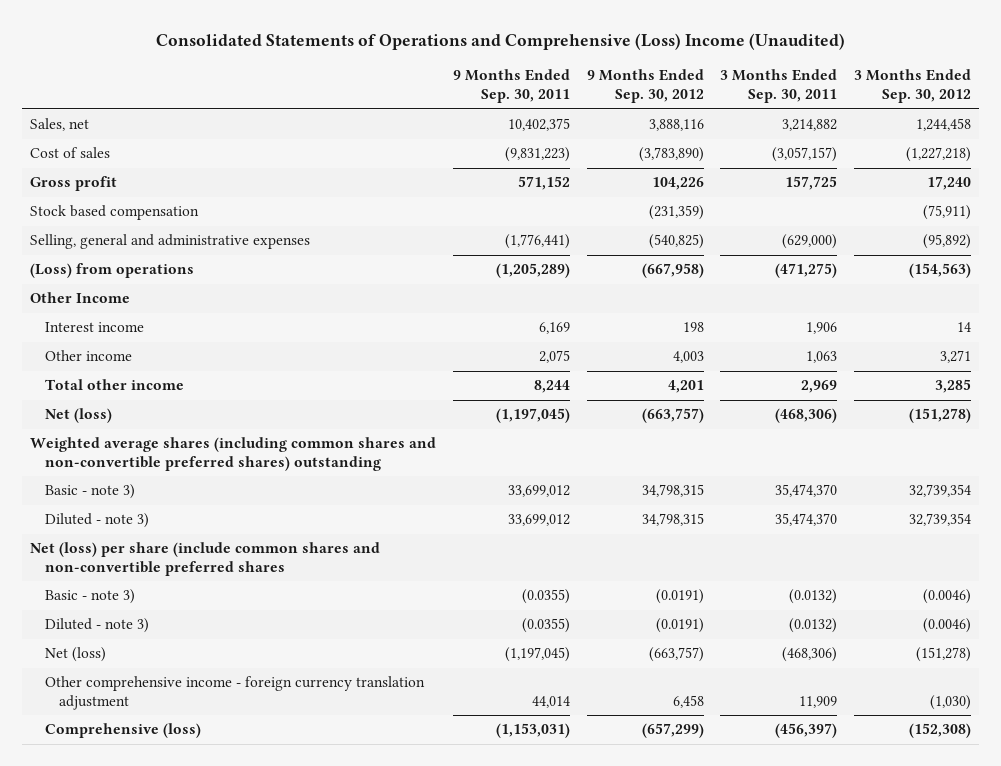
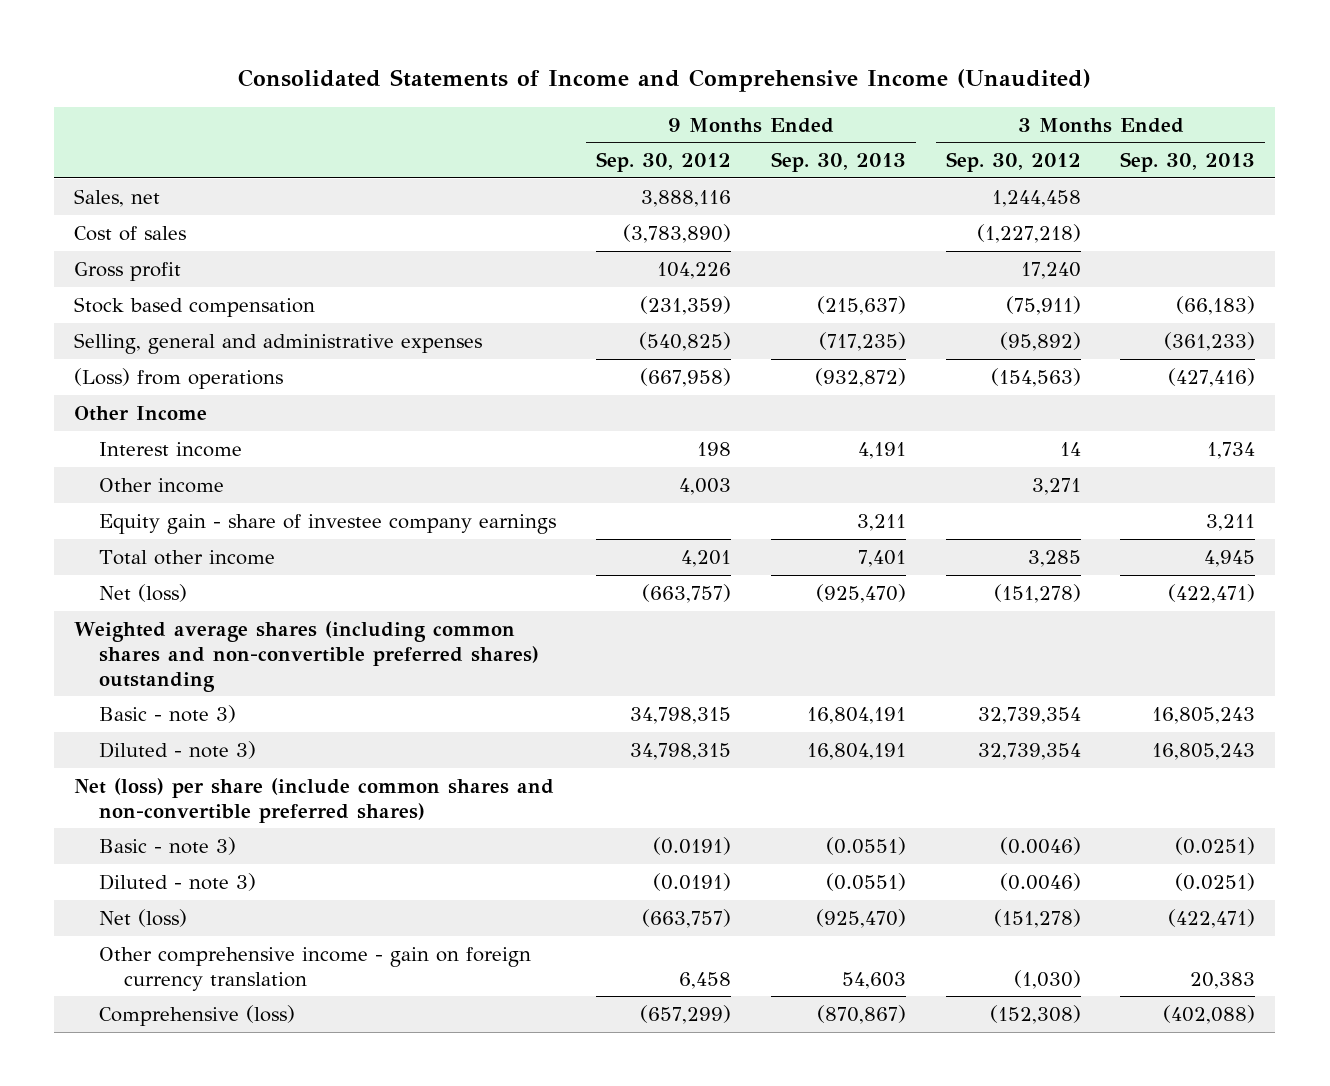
[155,32,845,50] Consolidated Statements of Operations and Comprehensive (Loss) Income (Unaudited) -> [237,69,1091,93] Consolidated Statements of Income and Comprehensive Income (Unaudited)
[452,69,570,104] 9 Months Ended Sep. 30, 2011 -> none
[720,69,838,104] 3 Months Ended Sep. 30, 2011 -> none
none -> [770,152,906,173] Sep. 30, 2013
none -> [1120,152,1256,173] Sep. 30, 2013
none -> [99,513,557,534] Equity gain - share of investee company earnings
[30,542,381,577] Net (loss) per share (include common shares and non-convertible preferred shares -> [74,777,555,823] Net (loss) per share (include common shares and non-convertible preferred shares)
[44,676,425,711] Other comprehensive income - foreign currency translation adjustment -> [99,946,532,991] Other comprehensive income - gain on foreign currency translation

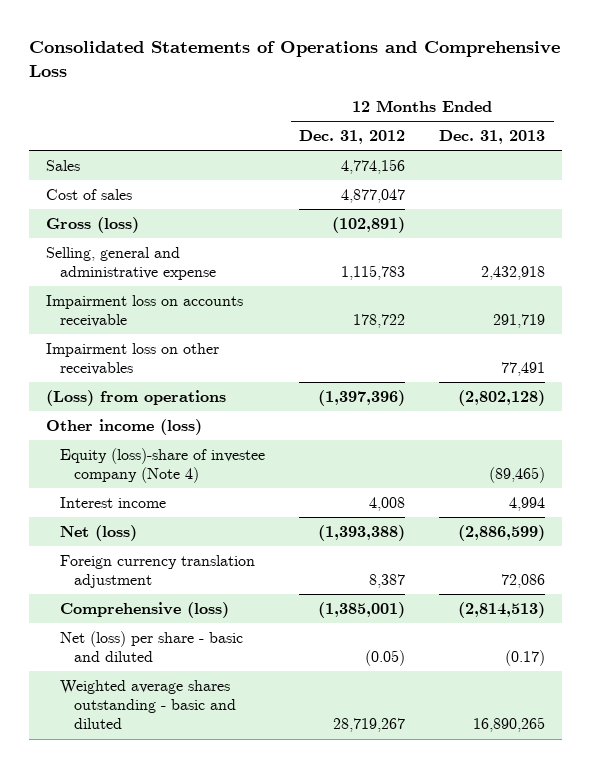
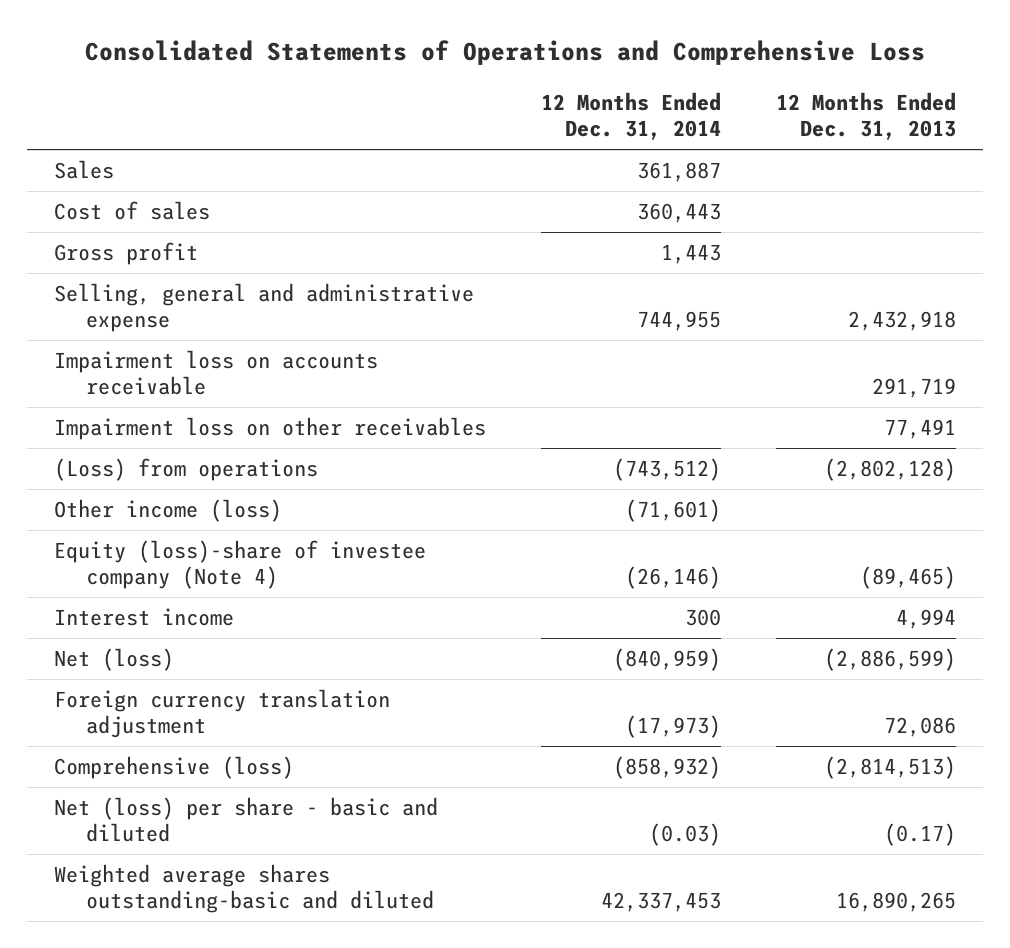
[299,129,406,144] Dec. 31, 2012 -> none
none -> [541,91,722,141] 12 Months Ended Dec. 31, 2014
[45,216,139,233] Gross (loss) -> [54,241,199,265] Gross profit
[60,679,237,730] Weighted average shares outstanding - basic and diluted -> [54,863,435,914] Weighted average shares outstanding-basic and diluted

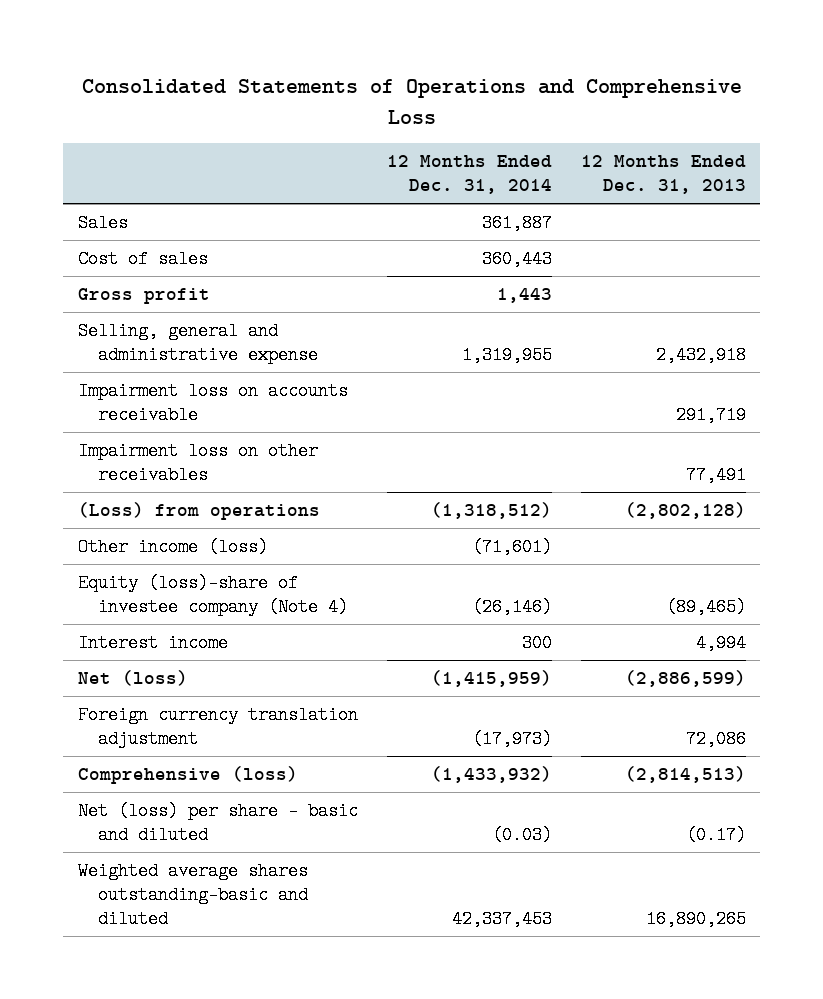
[637,311,722,332] 744,955 -> [461,346,552,365] 1,319,955
[613,457,722,481] (743,512) -> [430,501,552,519] (1,318,512)
[613,647,722,671] (840,959) -> [430,669,552,687] (1,415,959)
[613,755,722,779] (858,932) -> [430,765,552,783] (1,433,932)

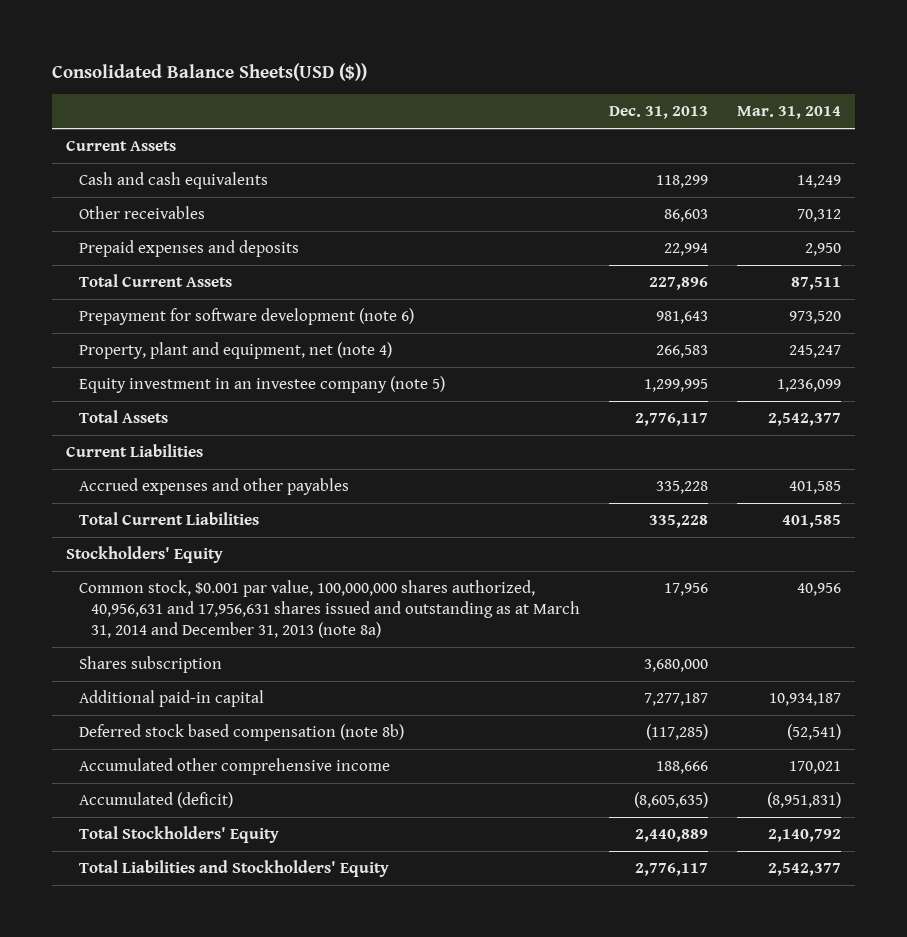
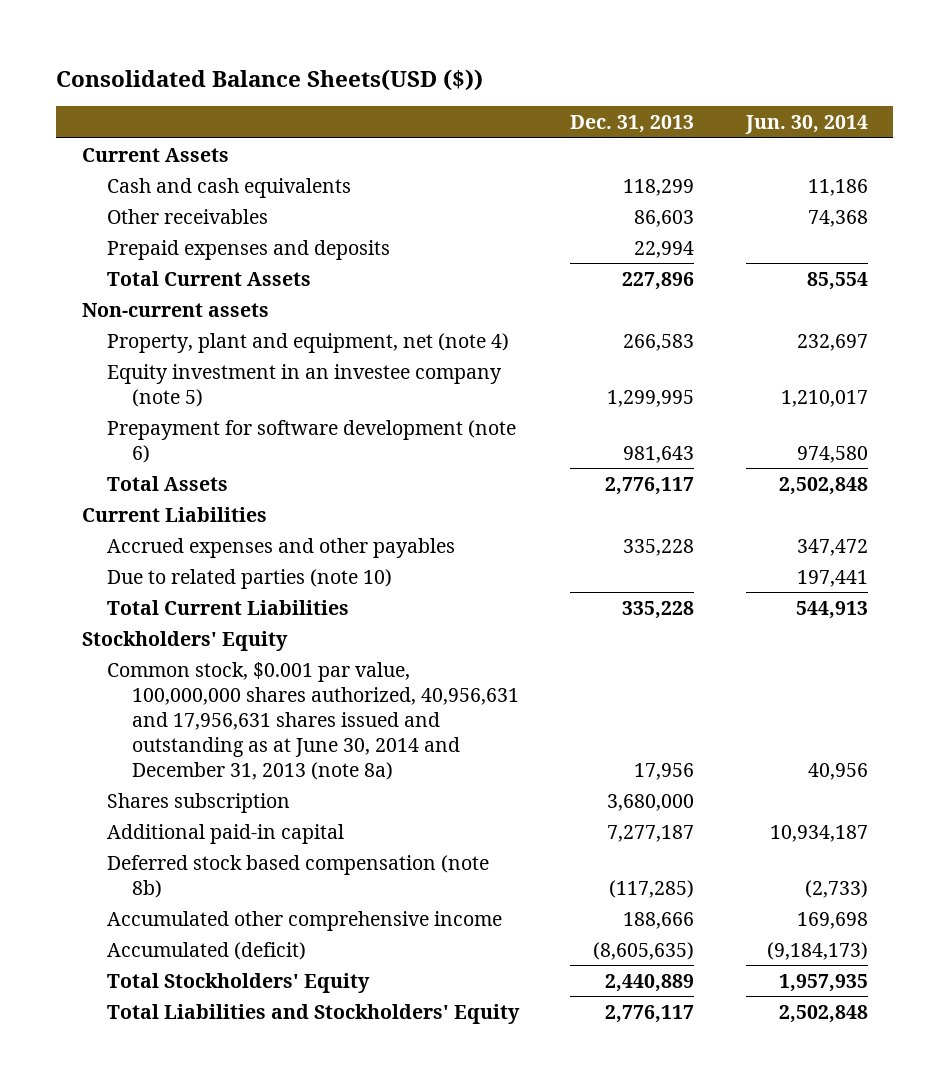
[736,106,841,120] Mar. 31, 2014 -> none
none -> [744,115,868,135] Jun. 30, 2014
none -> [81,302,269,317] Non-current assets
[78,307,414,325] Prepayment for software development (note 6) -> [106,419,516,463] Prepayment for software development (note 6)
none -> [106,568,392,589] Due to related parties (note 10)
[78,579,581,639] Common stock, $0.001 par value, 100,000,000 shares authorized, 40,956,631 and 17,956,631 shares issued and outstanding as at March 31, 2014 and December 31, 2013 (note 8a) -> [106,661,519,780] Common stock, $0.001 par value, 100,000,000 shares authorized, 40,956,631 and 17,956,631 shares issued and outstanding as at June 30, 2014 and December 31, 2013 (note 8a)

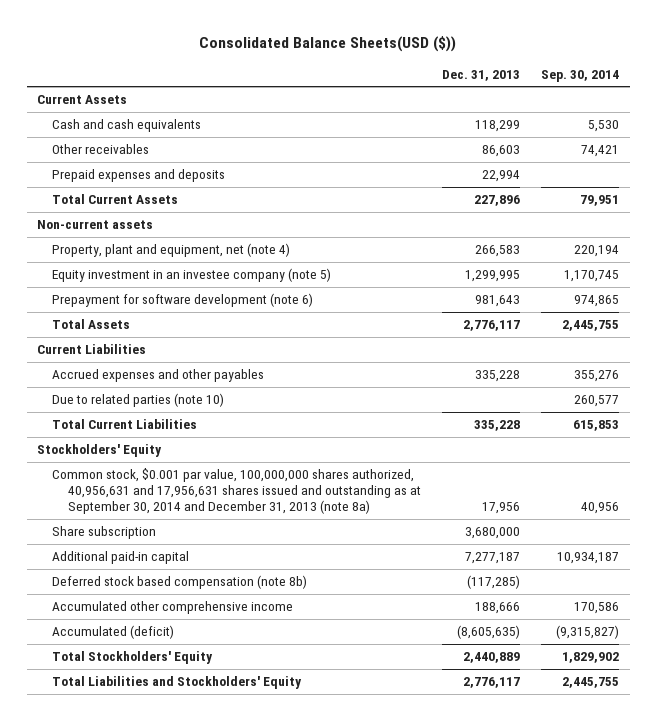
[744,115,868,135] Jun. 30, 2014 -> none
none -> [541,69,620,82] Sep. 30, 2014
[106,661,519,780] Common stock, $0.001 par value, 100,000,000 shares authorized, 40,956,631 and 17,956,631 shares issued and outstanding as at June 30, 2014 and December 31, 2013 (note 8a) -> [52,468,421,514] Common stock, $0.001 par value, 100,000,000 shares authorized, 40,956,631 and 17,956,631 shares issued and outstanding as at September 30, 2014 and December 31, 2013 (note 8a)
[106,792,290,813] Shares subscription -> [52,526,157,540] Share subscription

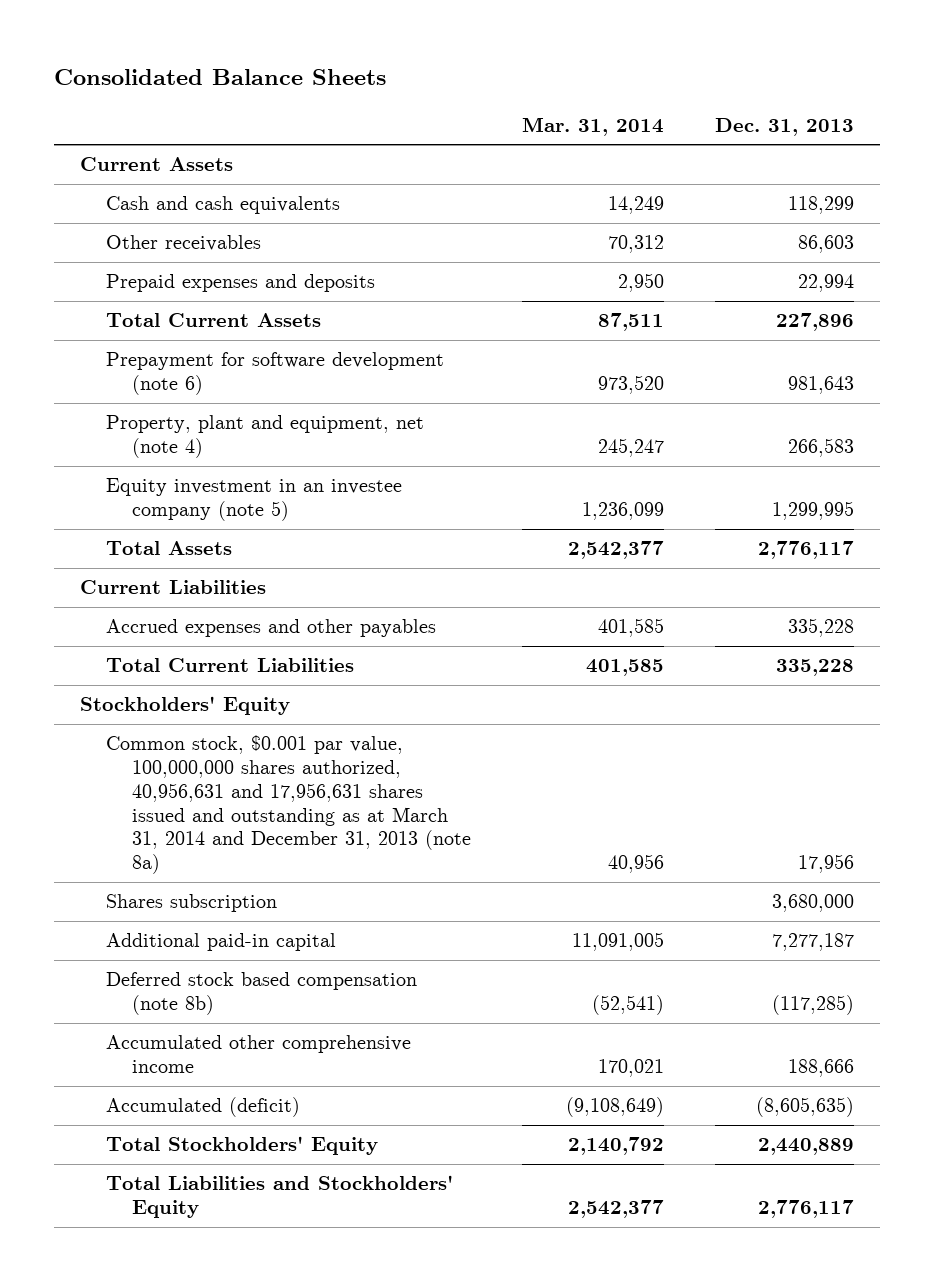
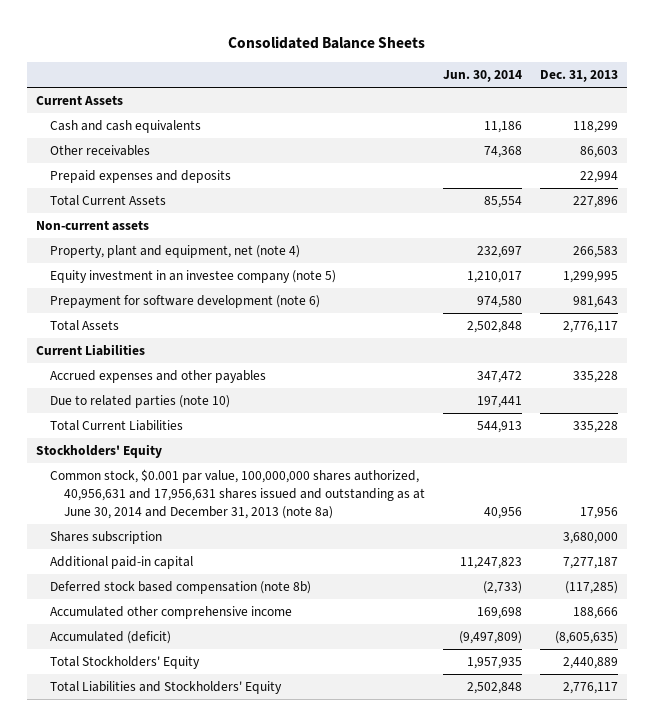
[522,116,665,136] Mar. 31, 2014 -> none
none -> [443,69,523,82] Jun. 30, 2014
none -> [35,220,149,232] Non-current assets
[105,352,444,396] Prepayment for software development (note 6) -> [50,295,321,309] Prepayment for software development (note 6)
none -> [50,395,231,409] Due to related parties (note 10)
[105,735,472,874] Common stock, $0.001 par value, 100,000,000 shares authorized, 40,956,631 and 17,956,631 shares issued and outstanding as at March 31, 2014 and December 31, 2013 (note 8a) -> [50,469,426,519] Common stock, $0.001 par value, 100,000,000 shares authorized, 40,956,631 and 17,956,631 shares issued and outstanding as at June 30, 2014 and December 31, 2013 (note 8a)

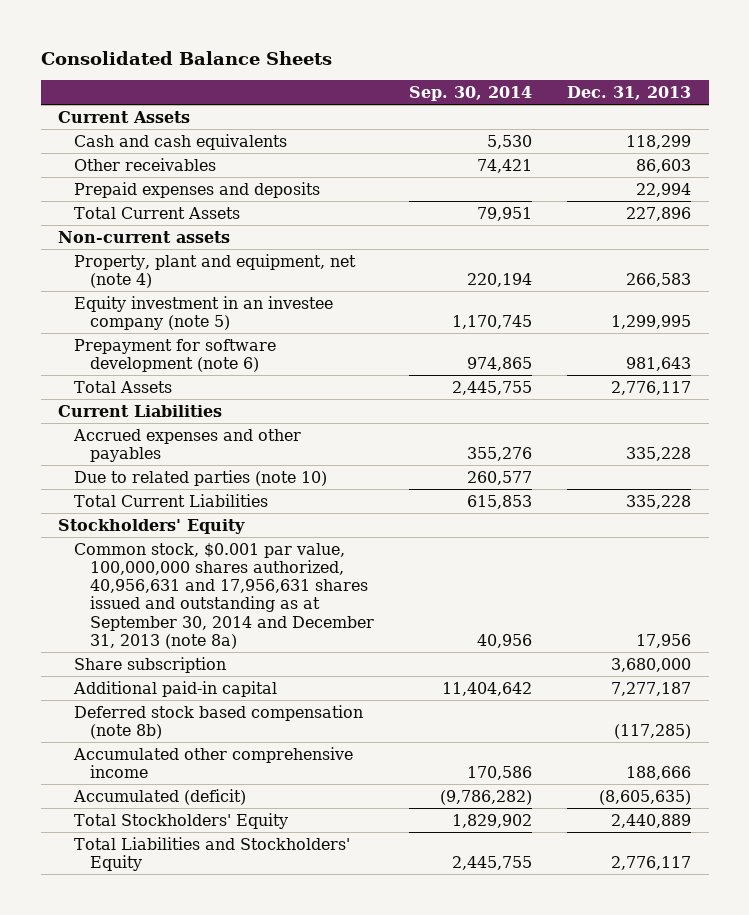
[443,69,523,82] Jun. 30, 2014 -> none
none -> [408,86,532,102] Sep. 30, 2014
[50,469,426,519] Common stock, $0.001 par value, 100,000,000 shares authorized, 40,956,631 and 17,956,631 shares issued and outstanding as at June 30, 2014 and December 31, 2013 (note 8a) -> [74,542,374,649] Common stock, $0.001 par value, 100,000,000 shares authorized, 40,956,631 and 17,956,631 shares issued and outstanding as at September 30, 2014 and December 31, 2013 (note 8a)
[50,531,163,545] Shares subscription -> [74,656,227,673] Share subscription

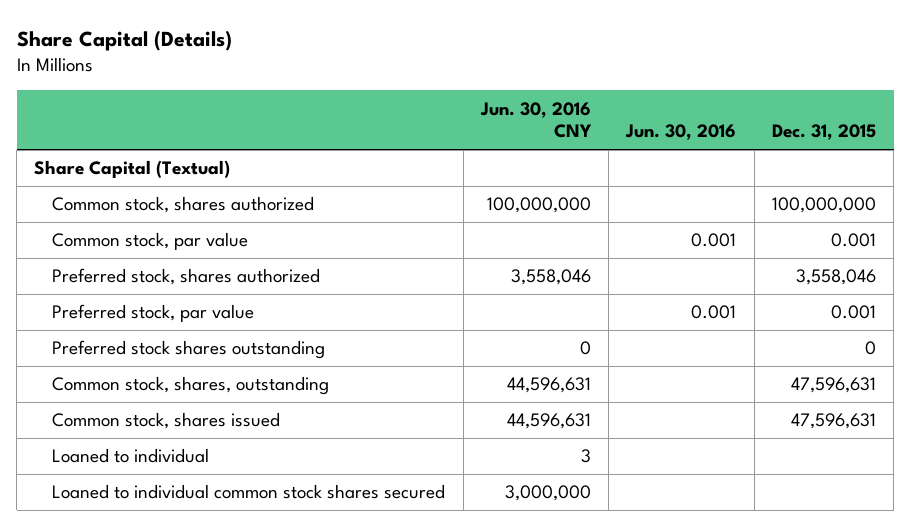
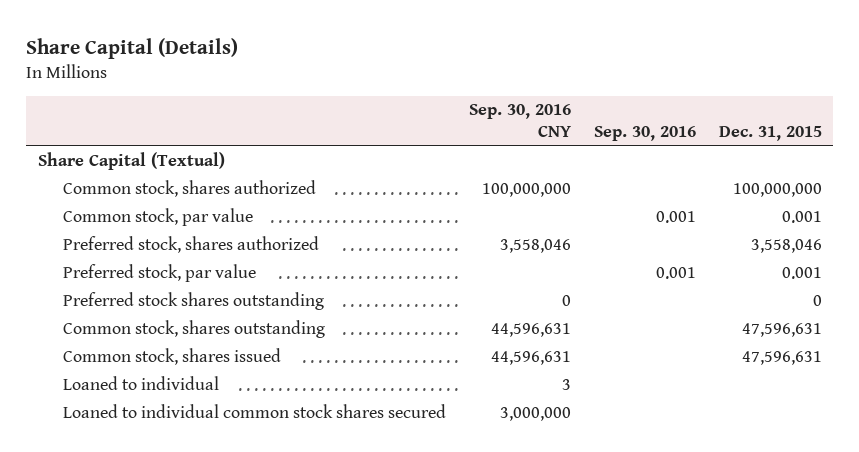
[479,101,592,139] Jun. 30, 2016 CNY -> none
[625,124,737,141] Jun. 30, 2016 -> none
none -> [469,104,572,137] Sep. 30, 2016 CNY
none -> [593,125,696,141] Sep. 30, 2016
[52,376,330,396] Common stock, shares, outstanding -> [63,319,326,338] Common stock, shares outstanding

